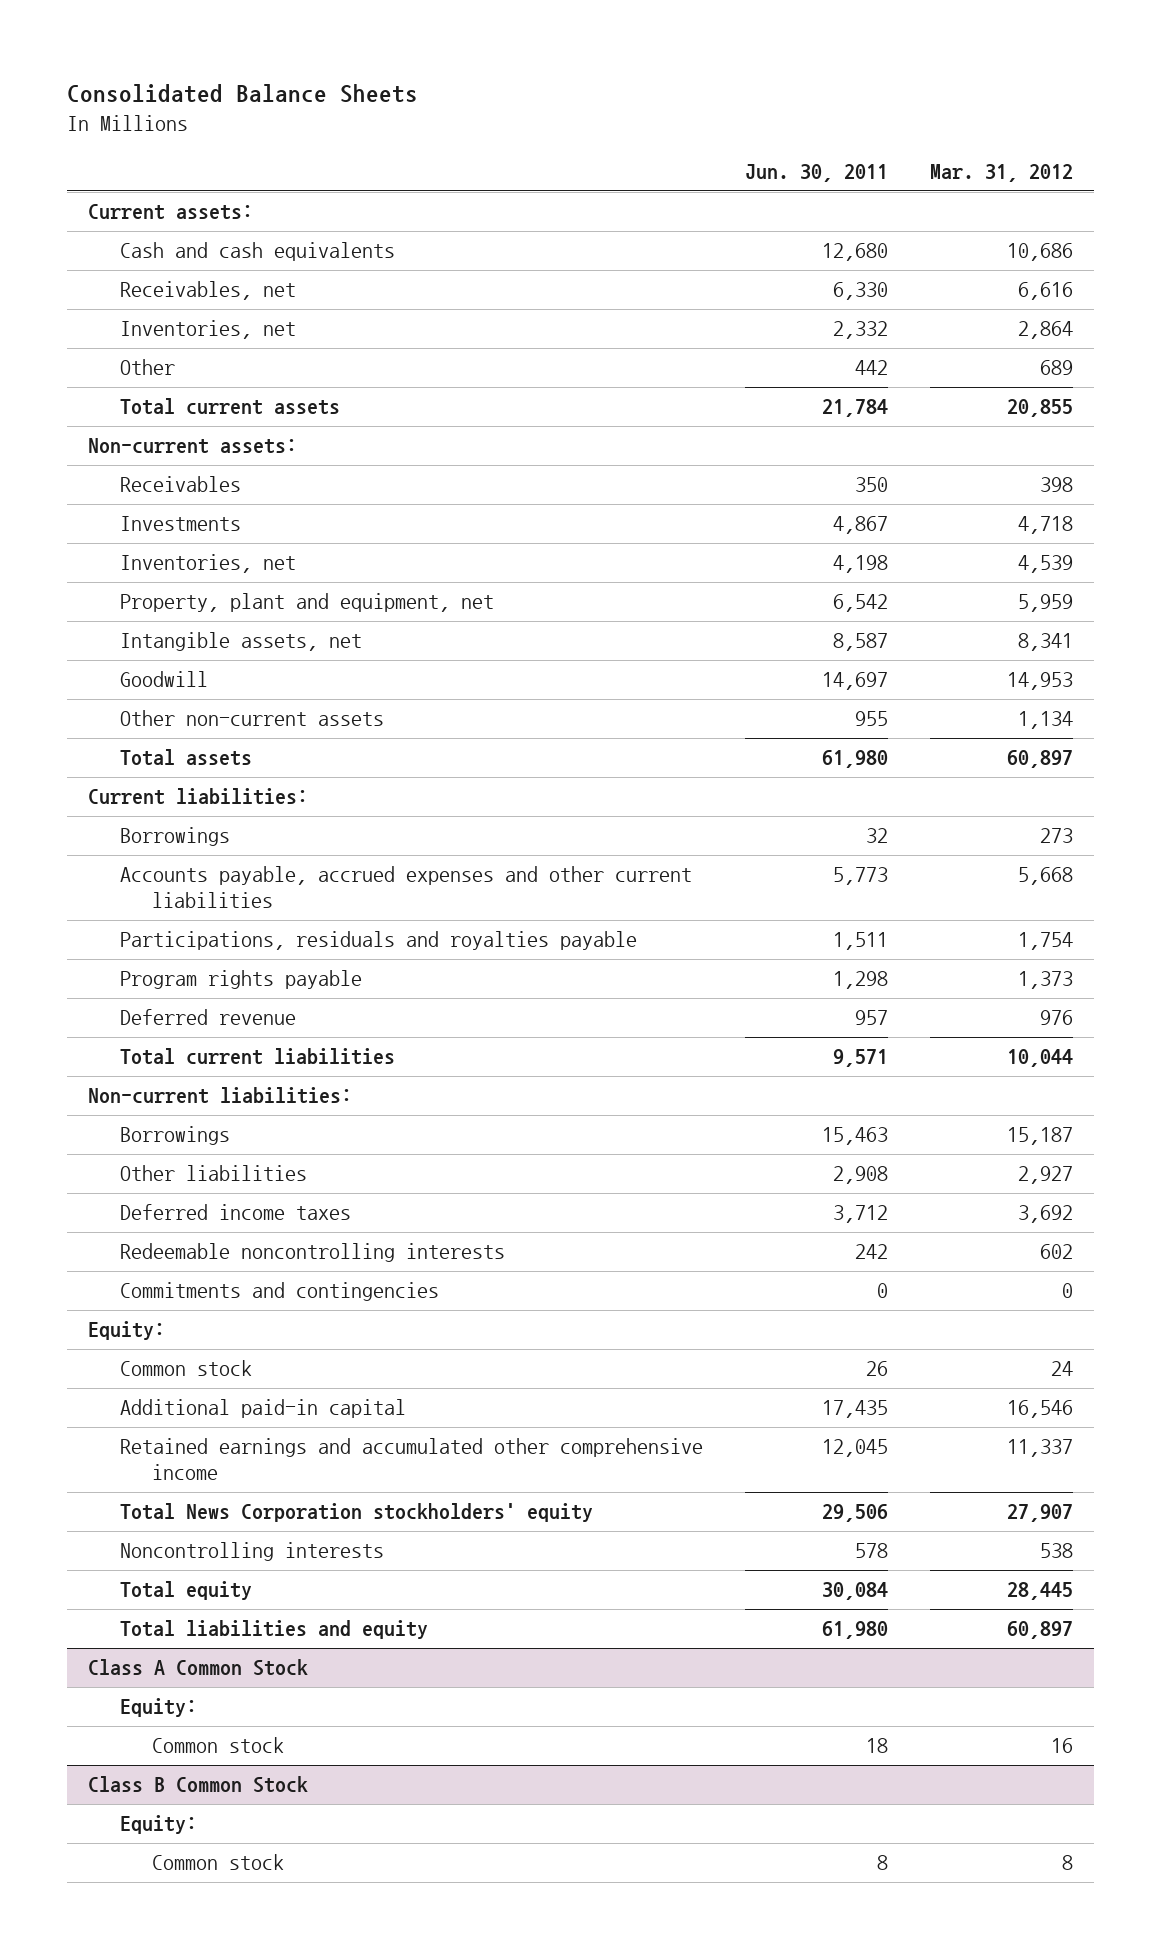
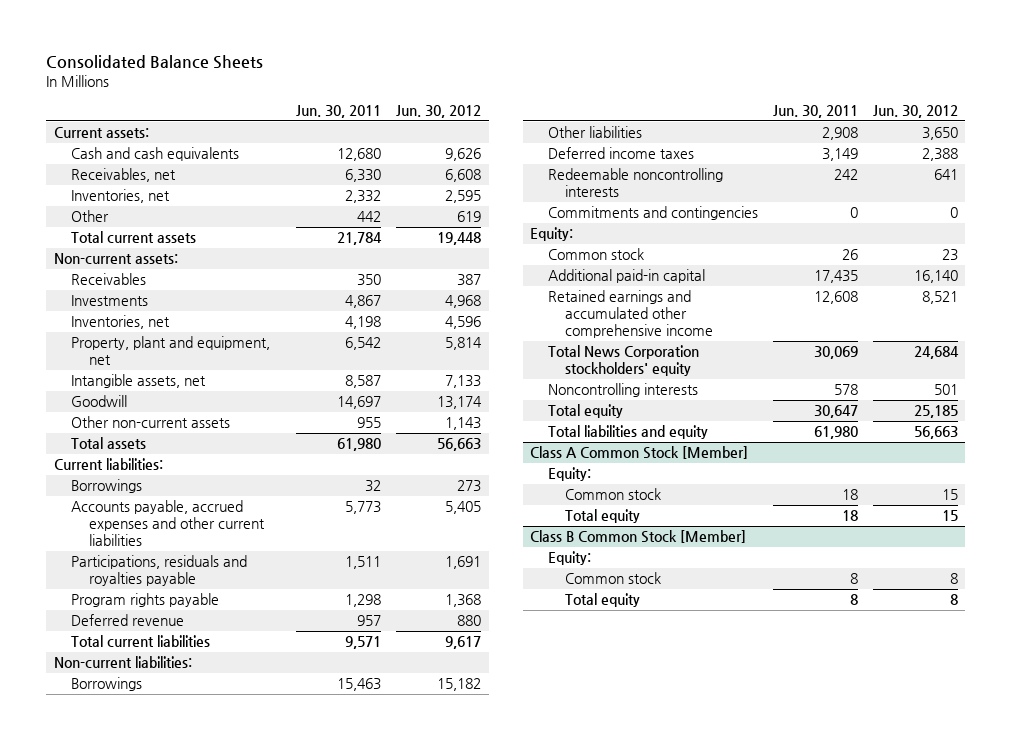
[930,164,1074,183] Mar. 31, 2012 -> none
none -> [396,104,482,118] Jun. 30, 2012
[833,1205,889,1224] 3,712 -> [821,148,858,162] 3,149
[822,1439,889,1458] 12,045 -> [813,291,858,305] 12,608
[822,1504,889,1523] 29,506 -> [813,346,858,360] 30,069
[822,1582,889,1601] 30,084 -> [813,405,858,419] 30,647
[88,1659,309,1677] Class A Common Stock -> [530,446,749,460] Class A Common Stock [Member]
none -> [565,509,641,524] Total equity
[88,1776,309,1794] Class B Common Stock -> [530,530,747,544] Class B Common Stock [Member]
none -> [565,593,641,608] Total equity

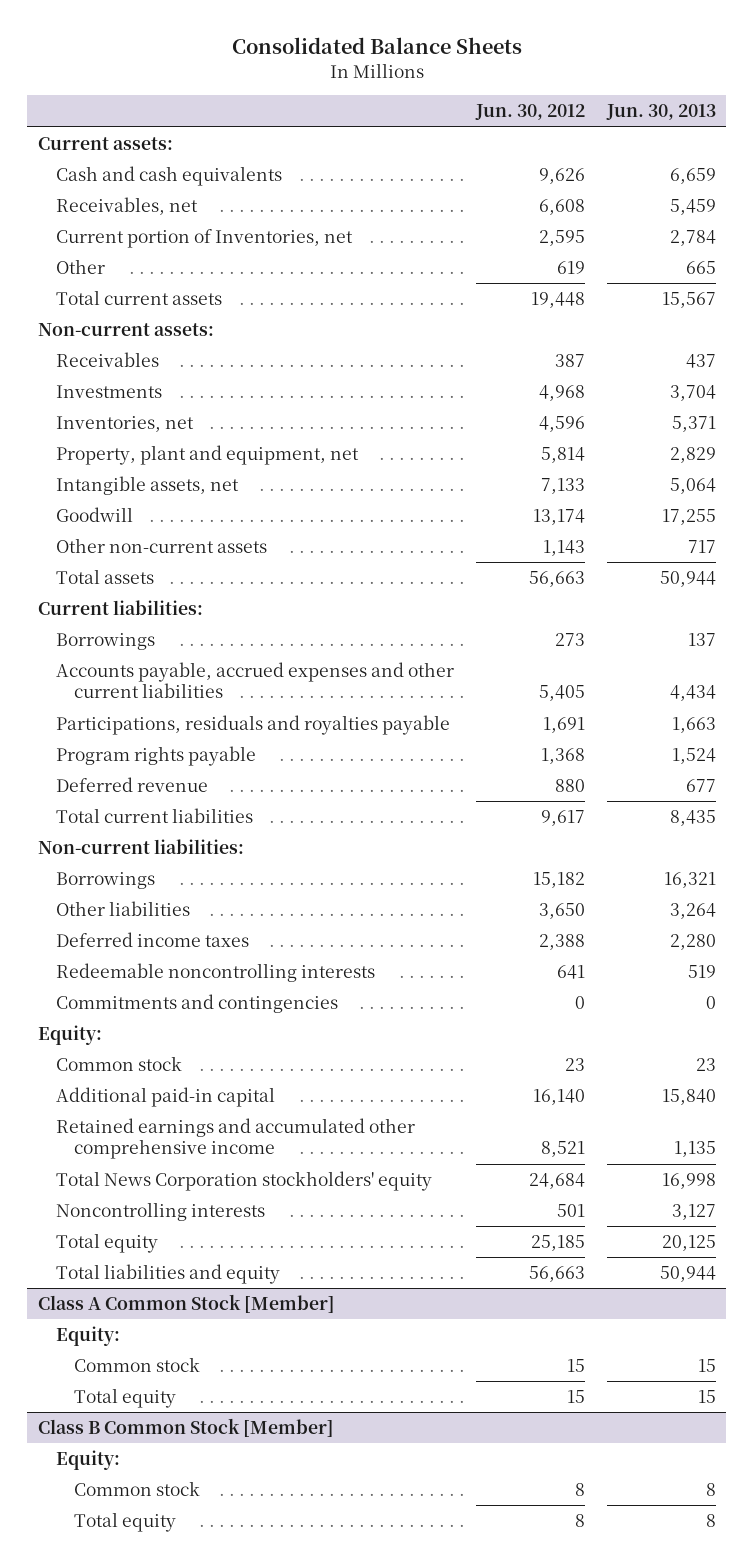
[296,104,382,118] Jun. 30, 2011 -> none
none -> [605,104,716,121] Jun. 30, 2013
[71,189,171,204] Inventories, net -> [55,229,353,249] Current portion of Inventories, net

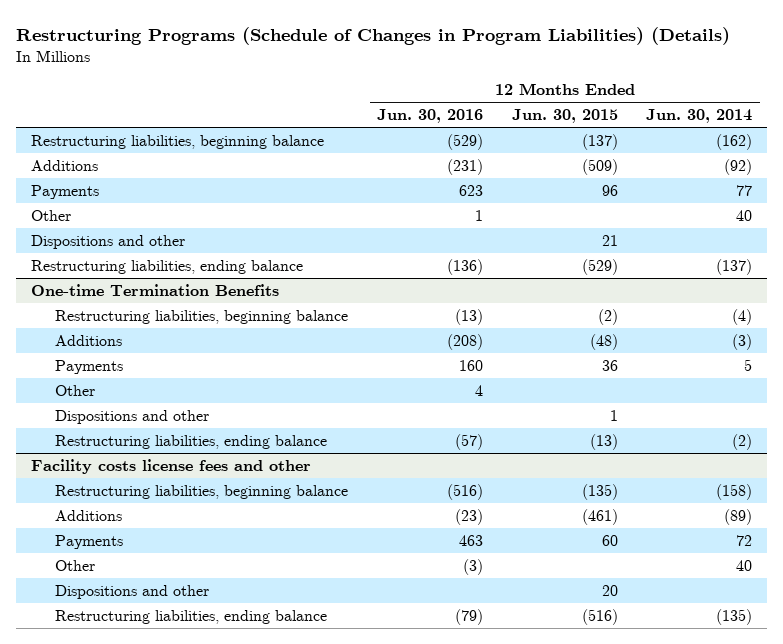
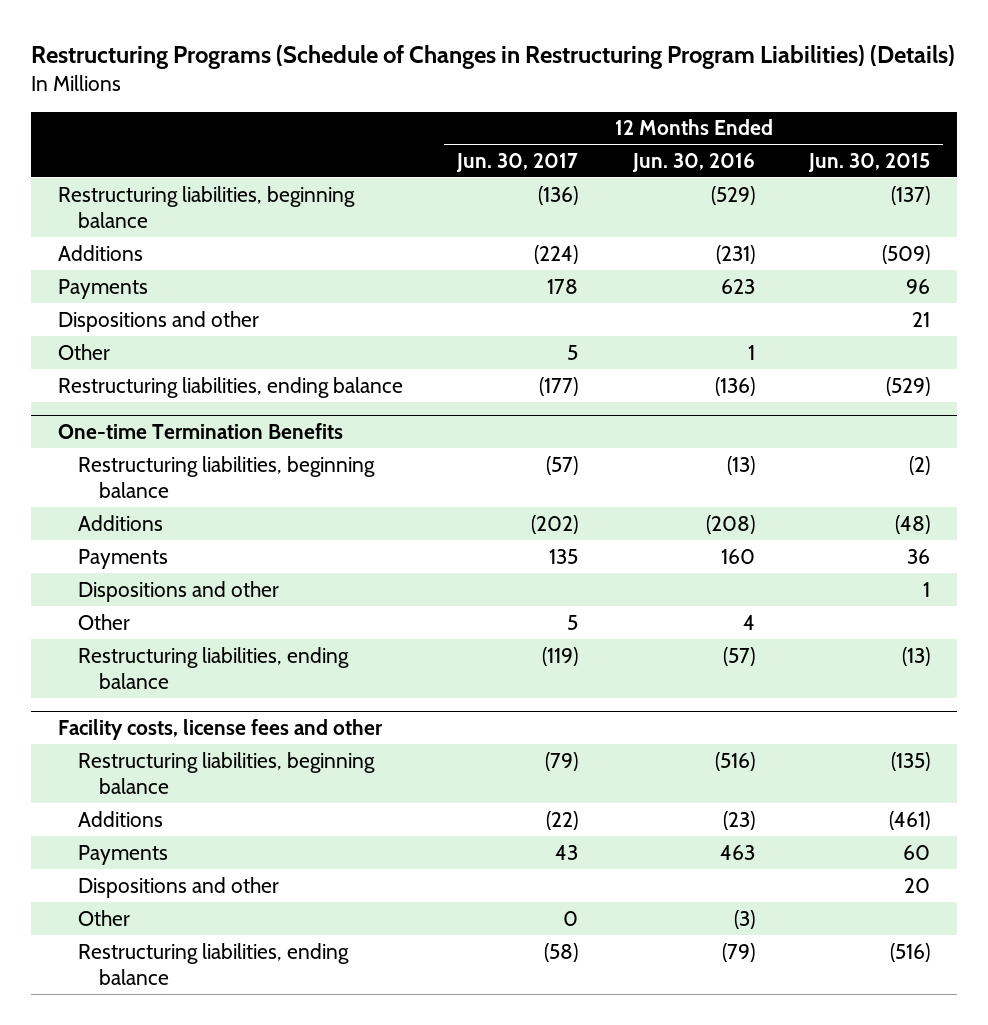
[16,26,731,45] Restructuring Programs (Schedule of Changes in Program Liabilities) (Details) -> [30,44,955,69] Restructuring Programs (Schedule of Changes in Restructuring Program Liabilities) (Details)
[646,109,753,124] Jun. 30, 2014 -> none
none -> [456,152,579,172] Jun. 30, 2017
[30,209,71,221] Other -> [57,343,110,360] Other
[55,384,96,396] Other -> [78,613,131,630] Other
[30,458,311,474] Facility costs license fees and other -> [57,718,383,740] Facility costs, license fees and other
[55,559,96,571] Other -> none
none -> [78,909,131,926] Other

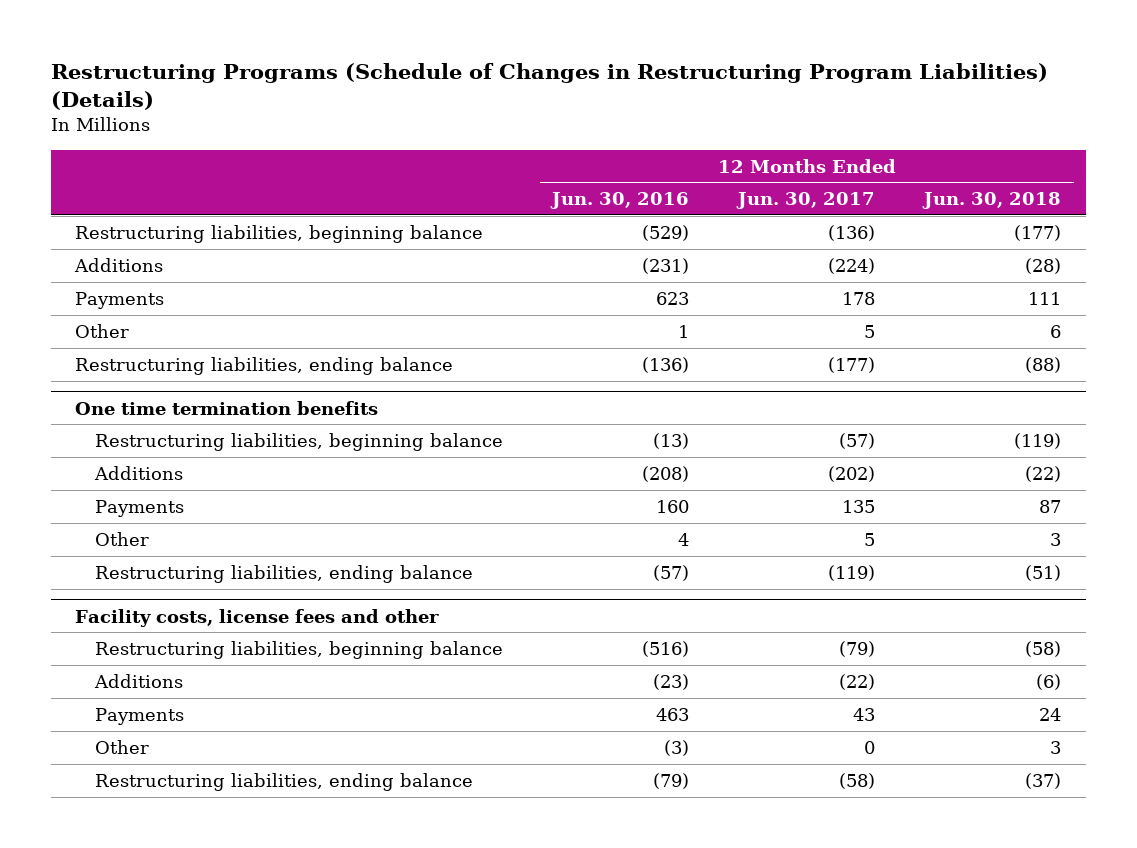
[807,152,930,172] Jun. 30, 2015 -> none
none -> [922,192,1062,210] Jun. 30, 2018
[57,310,259,332] Dispositions and other -> none
[57,422,343,439] One-time Termination Benefits -> [75,400,379,415] One time termination benefits
[78,580,280,602] Dispositions and other -> none
[78,876,280,898] Dispositions and other -> none

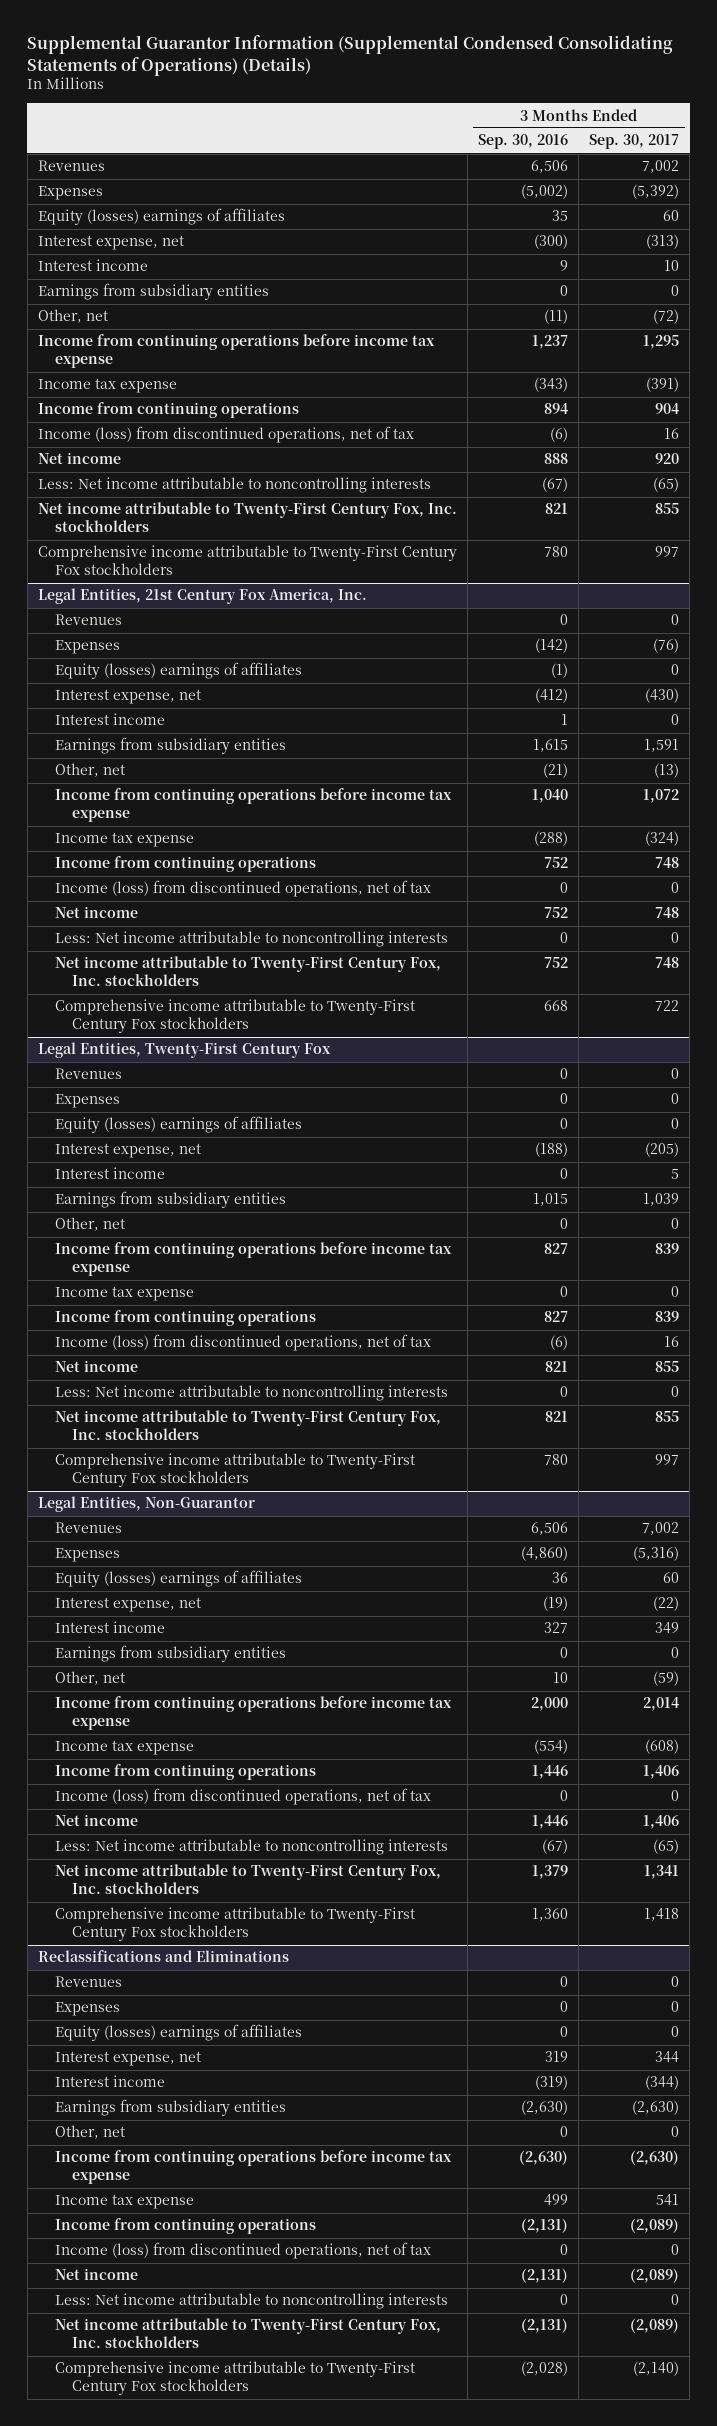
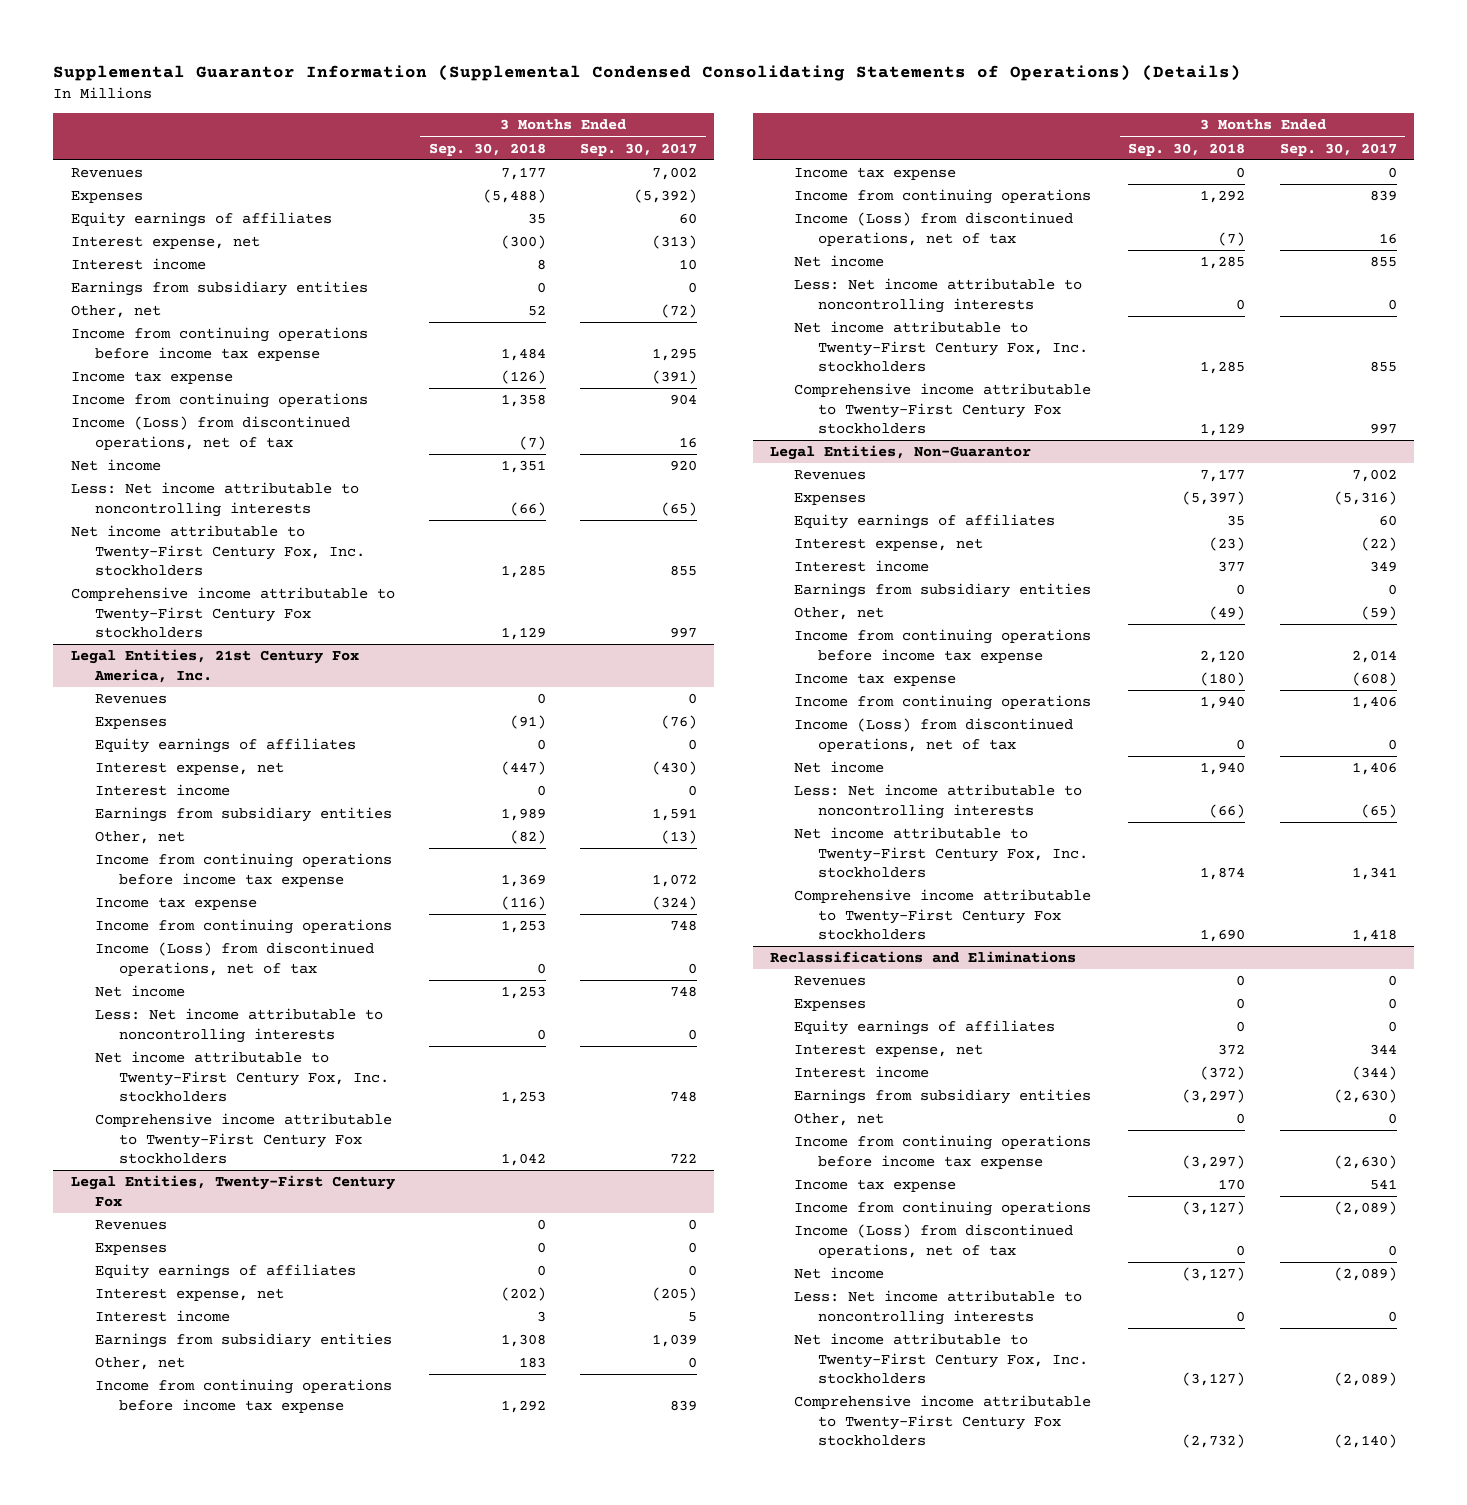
[478,134,569,150] Sep. 30, 2016 -> none
none -> [428,142,546,156] Sep. 30, 2018
[38,208,286,226] Equity (losses) earnings of affiliates -> [70,212,332,228] Equity earnings of affiliates
[38,426,415,444] Income (loss) from discontinued operations, net of tax -> [70,416,350,450] Income (Loss) from discontinued operations, net of tax
[54,662,302,680] Equity (losses) earnings of affiliates -> [94,738,356,754] Equity earnings of affiliates
[54,880,431,898] Income (loss) from discontinued operations, net of tax -> [94,942,374,976] Income (Loss) from discontinued operations, net of tax
[54,1116,302,1134] Equity (losses) earnings of affiliates -> [94,1264,356,1280] Equity earnings of affiliates
[54,1334,431,1352] Income (loss) from discontinued operations, net of tax -> [794,212,1074,246] Income (Loss) from discontinued operations, net of tax
[54,1570,302,1588] Equity (losses) earnings of affiliates -> [794,514,1056,530] Equity earnings of affiliates
[54,1788,431,1806] Income (loss) from discontinued operations, net of tax -> [794,718,1074,752] Income (Loss) from discontinued operations, net of tax
[54,2024,302,2042] Equity (losses) earnings of affiliates -> [794,1020,1056,1036] Equity earnings of affiliates
[54,2242,431,2260] Income (loss) from discontinued operations, net of tax -> [794,1224,1074,1258] Income (Loss) from discontinued operations, net of tax

